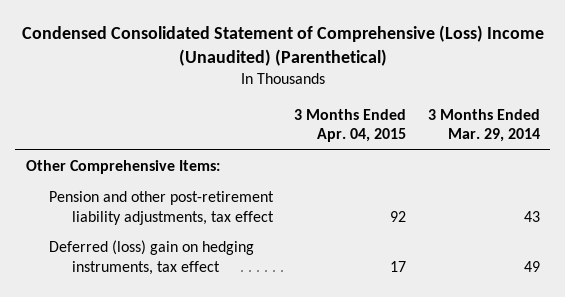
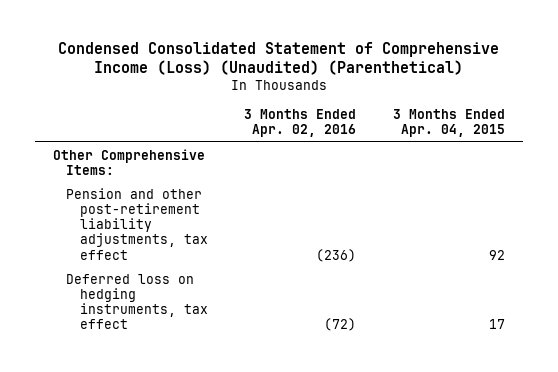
[21,25,544,67] Condensed Consolidated Statement of Comprehensive (Loss) Income (Unaudited) (Parenthetical) -> [58,41,500,76] Condensed Consolidated Statement of Comprehensive Income (Loss) (Unaudited) (Parenthetical)
[427,108,540,143] 3 Months Ended Mar. 29, 2014 -> none
none -> [244,109,357,138] 3 Months Ended Apr. 02, 2016
[48,240,254,275] Deferred (loss) gain on hedging instruments, tax effect -> [66,273,208,330] Deferred loss on hedging instruments, tax effect

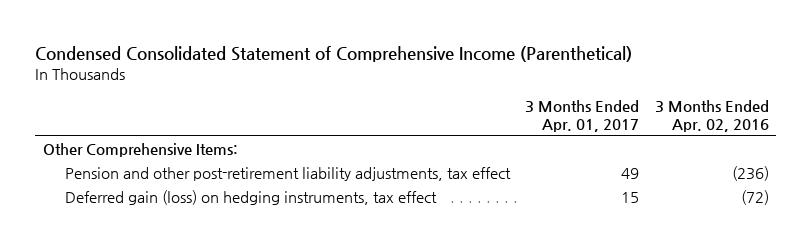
[58,41,500,76] Condensed Consolidated Statement of Comprehensive Income (Loss) (Unaudited) (Parenthetical) -> [35,45,633,62] Condensed Consolidated Statement of Comprehensive Income (Parenthetical)
[393,109,506,138] 3 Months Ended Apr. 04, 2015 -> none
none -> [525,99,640,133] 3 Months Ended Apr. 01, 2017
[66,273,208,330] Deferred loss on hedging instruments, tax effect -> [65,190,438,206] Deferred gain (loss) on hedging instruments, tax effect

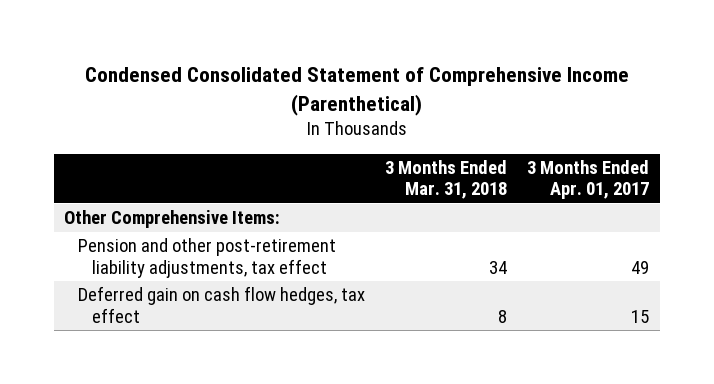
[654,99,769,133] 3 Months Ended Apr. 02, 2016 -> none
none -> [385,159,508,200] 3 Months Ended Mar. 31, 2018
[65,190,438,206] Deferred gain (loss) on hedging instruments, tax effect -> [78,286,366,323] Deferred gain on cash flow hedges, tax effect

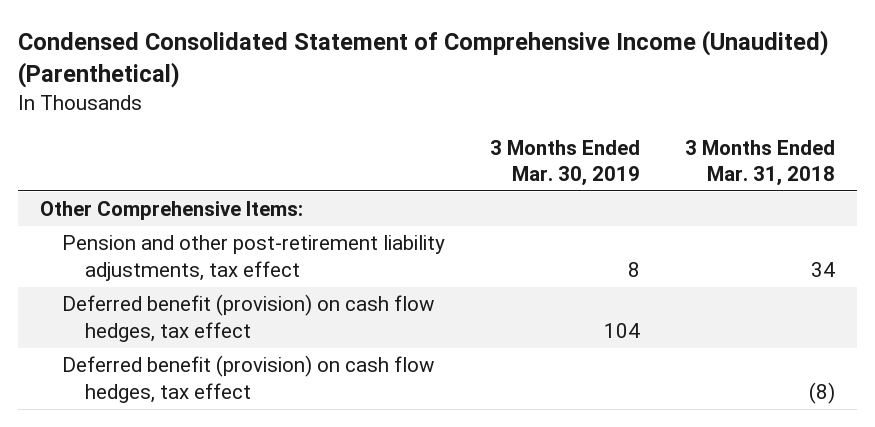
[84,67,629,116] Condensed Consolidated Statement of Comprehensive Income (Parenthetical) -> [17,29,829,88] Condensed Consolidated Statement of Comprehensive Income (Unaudited) (Parenthetical)
[527,159,650,200] 3 Months Ended Apr. 01, 2017 -> none
none -> [490,139,641,187] 3 Months Ended Mar. 30, 2019
none -> [62,294,435,342] Deferred benefit (provision) on cash flow hedges, tax effect
[78,286,366,323] Deferred gain on cash flow hedges, tax effect -> [62,355,435,403] Deferred benefit (provision) on cash flow hedges, tax effect
[498,309,508,323] 8 -> [808,381,835,404] (8)

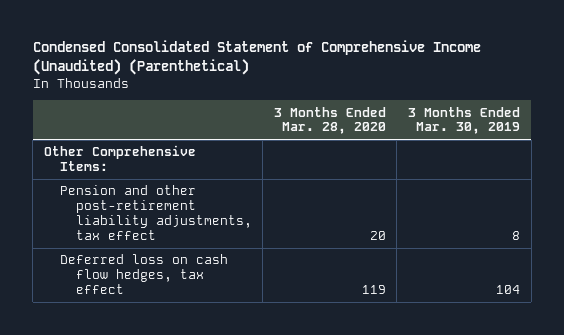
[684,139,835,187] 3 Months Ended Mar. 31, 2018 -> none
none -> [273,106,386,135] 3 Months Ended Mar. 28, 2020
[62,355,435,403] Deferred benefit (provision) on cash flow hedges, tax effect -> none
[62,294,435,342] Deferred benefit (provision) on cash flow hedges, tax effect -> [59,254,228,295] Deferred loss on cash flow hedges, tax effect

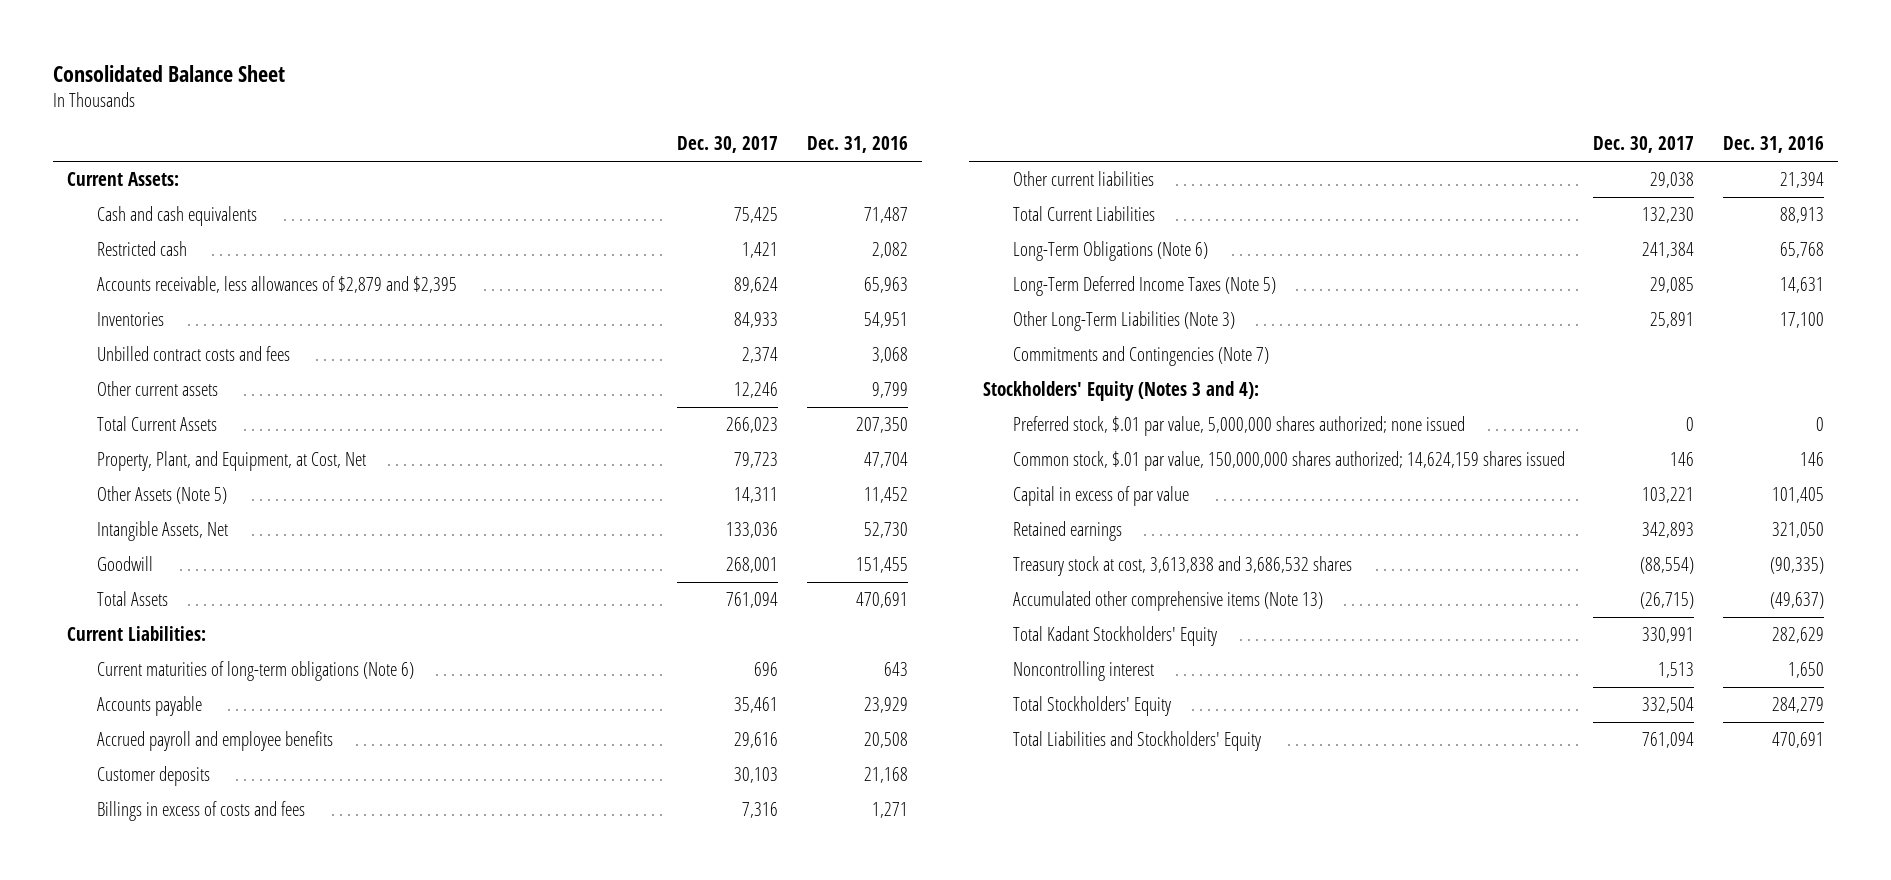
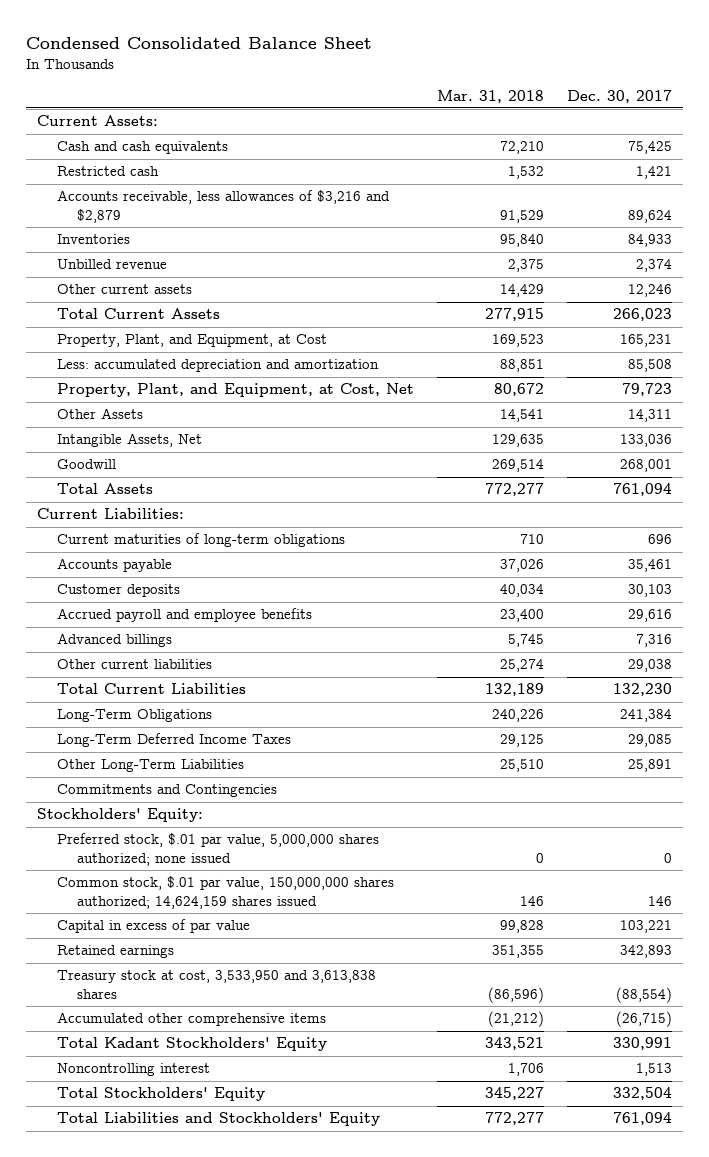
[52,64,285,82] Consolidated Balance Sheet -> [25,36,372,49] Condensed Consolidated Balance Sheet
[806,136,908,154] Dec. 31, 2016 -> none
none -> [436,89,544,103] Mar. 31, 2018
[96,276,457,294] Accounts receivable, less allowances of $2,879 and $2,395 -> [57,190,391,223] Accounts receivable, less allowances of $3,216 and $2,879
[96,346,290,362] Unbilled contract costs and fees -> [57,259,168,270] Unbilled revenue
none -> [57,334,328,348] Property, Plant, and Equipment, at Cost
none -> [57,359,380,373] Less: accumulated depreciation and amortization
[96,486,227,505] Other Assets (Note 5) -> [57,408,144,420] Other Assets
[96,661,414,682] Current maturities of long-term obligations (Note 6) -> [57,533,346,548] Current maturities of long-term obligations
[96,731,333,752] Accrued payroll and employee benefits -> [57,608,313,623] Accrued payroll and employee benefits
[96,801,305,822] Billings in excess of costs and fees -> [57,633,173,648] Advanced billings
[1012,241,1208,262] Long-Term Obligations (Note 6) -> [57,709,213,723] Long-Term Obligations
[1012,276,1276,297] Long-Term Deferred Income Taxes (Note 5) -> [57,733,292,748] Long-Term Deferred Income Taxes
[1012,311,1235,332] Other Long-Term Liabilities (Note 3) -> [57,759,245,773] Other Long-Term Liabilities
[1012,346,1269,367] Commitments and Contingencies (Note 7) -> [57,784,278,798] Commitments and Contingencies
[982,381,1259,402] Stockholders' Equity (Notes 3 and 4): -> [37,808,204,823] Stockholders' Equity:
[1012,556,1352,577] Treasury stock at cost, 3,613,838 and 3,686,532 shares -> [57,970,377,999] Treasury stock at cost, 3,533,950 and 3,613,838 shares
[1012,591,1323,612] Accumulated other comprehensive items (Note 13) -> [57,1012,327,1027] Accumulated other comprehensive items

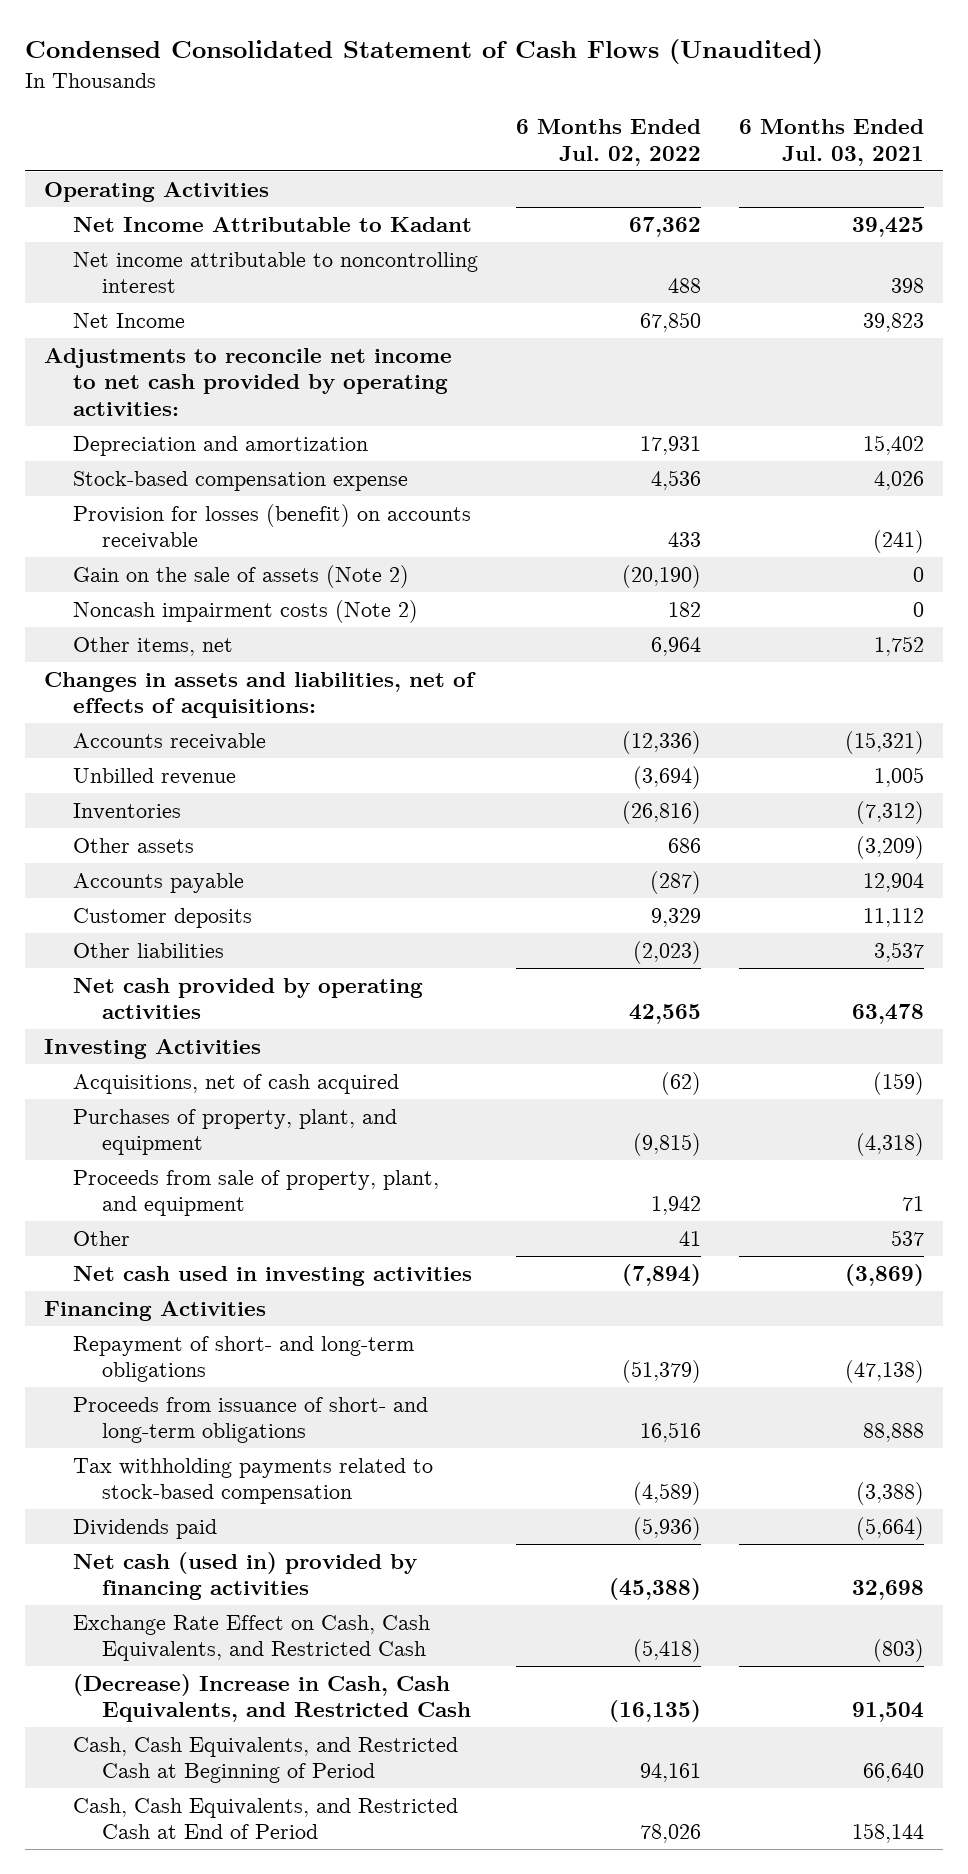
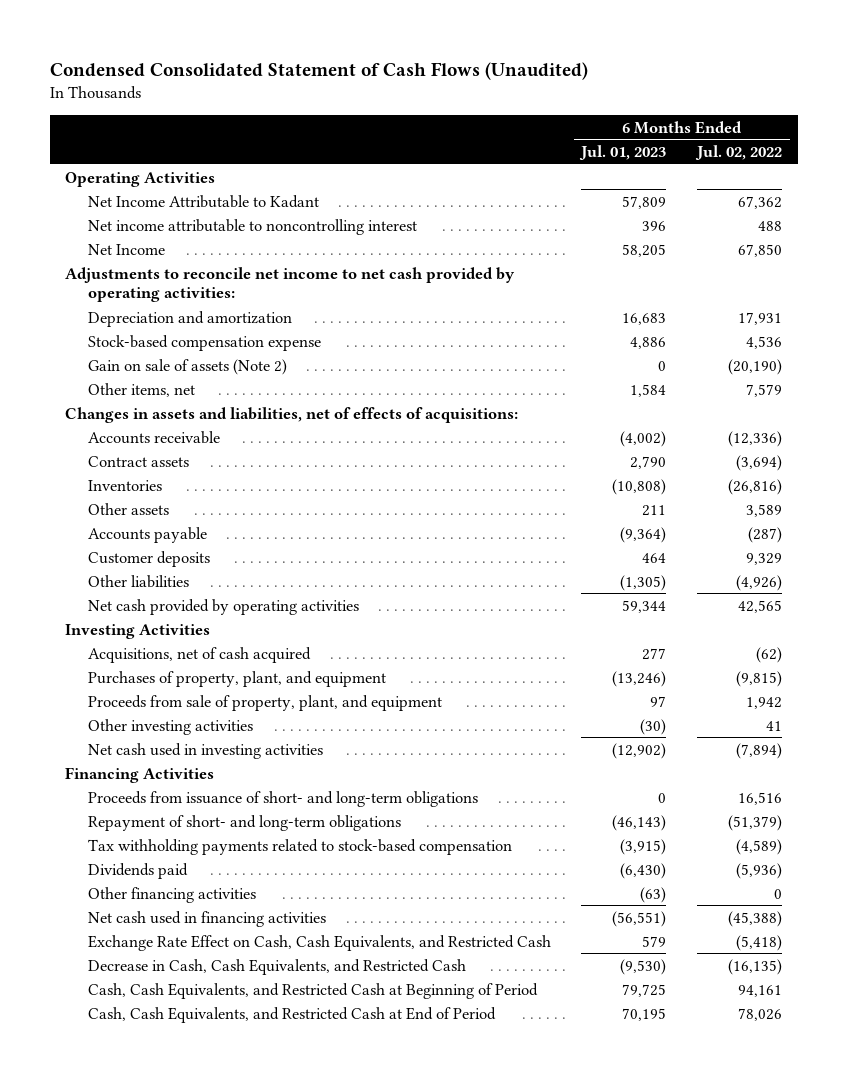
[739,119,925,166] 6 Months Ended Jul. 03, 2021 -> none
none -> [579,145,667,161] Jul. 01, 2023
[72,503,471,550] Provision for losses (benefit) on accounts receivable -> none
[72,599,418,623] Noncash impairment costs (Note 2) -> none
[72,564,409,588] Gain on the sale of assets (Note 2) -> [87,358,287,375] Gain on sale of assets (Note 2)
[651,636,702,656] 6,964 -> [746,383,783,397] 7,579
[72,767,236,785] Unbilled revenue -> [87,455,189,467] Contract assets
[668,837,702,853] 686 -> [746,503,783,517] 3,589
[633,940,702,964] (2,023) -> [736,574,783,591] (4,926)
[72,1230,130,1246] Other -> [87,718,253,735] Other investing activities
[72,1335,414,1383] Repayment of short- and long-term obligations -> [87,814,401,831] Repayment of short- and long-term obligations
none -> [87,886,256,903] Other financing activities
[72,1551,417,1601] Net cash (used in) provided by financing activities -> [87,910,326,927] Net cash used in financing activities
[72,1673,471,1723] (Decrease) Increase in Cash, Cash Equivalents, and Restricted Cash -> [87,958,466,975] Decrease in Cash, Cash Equivalents, and Restricted Cash

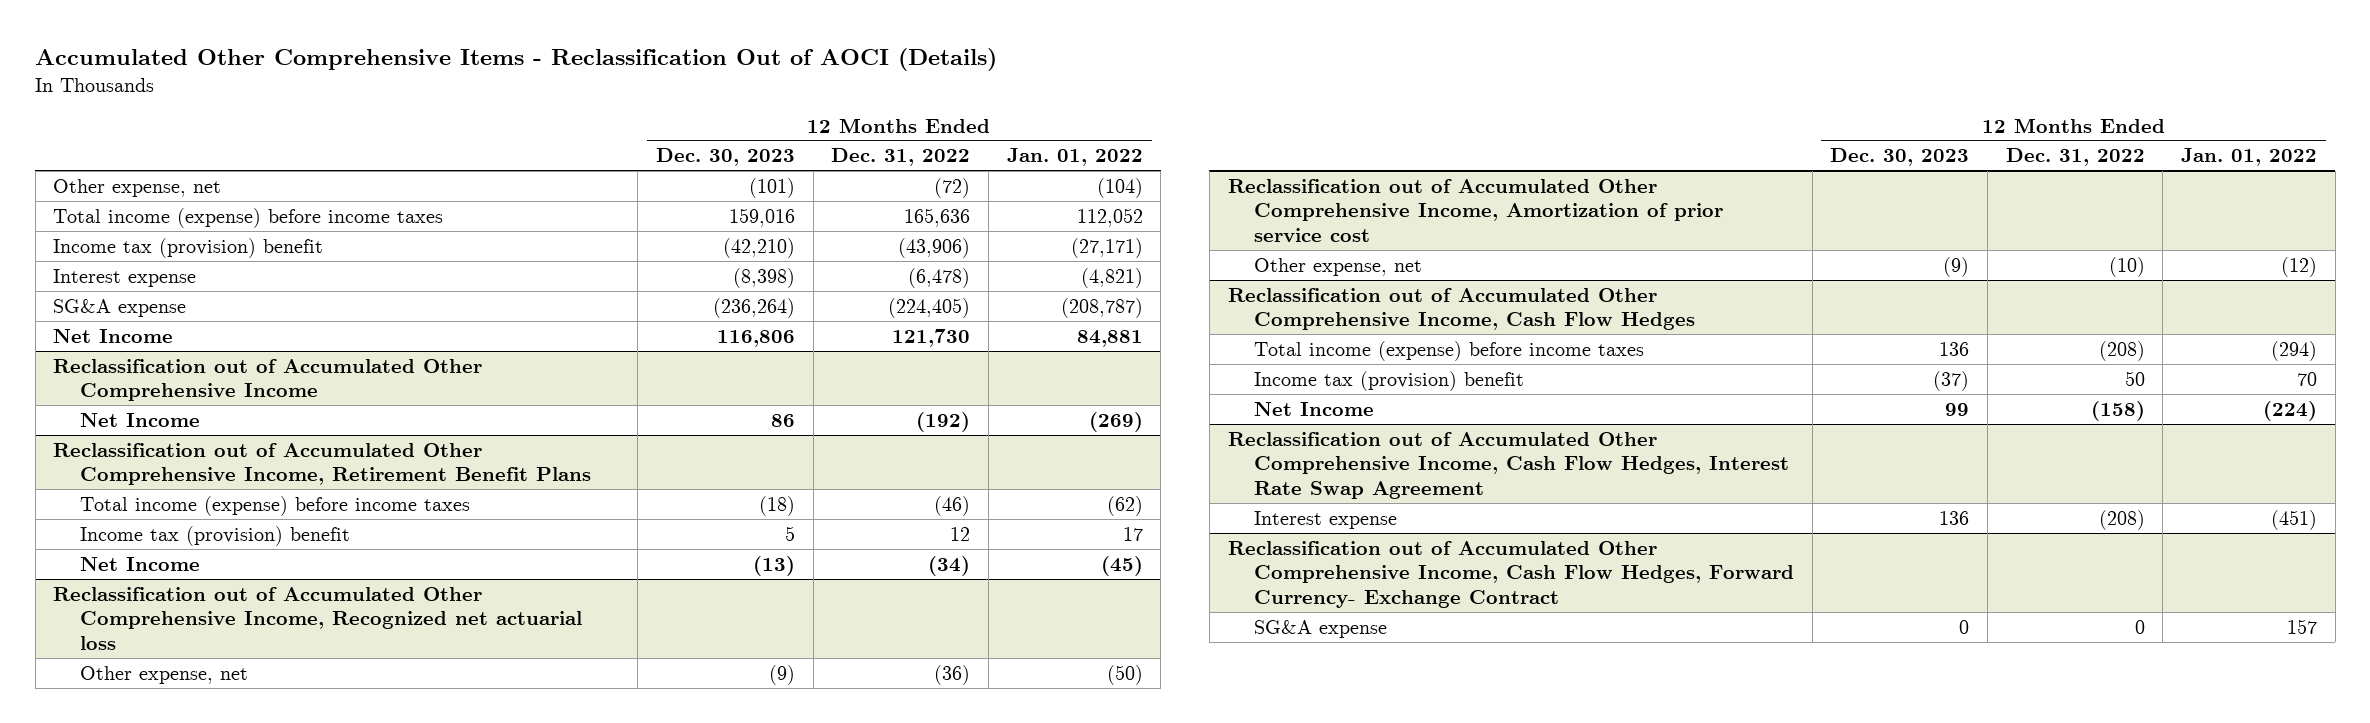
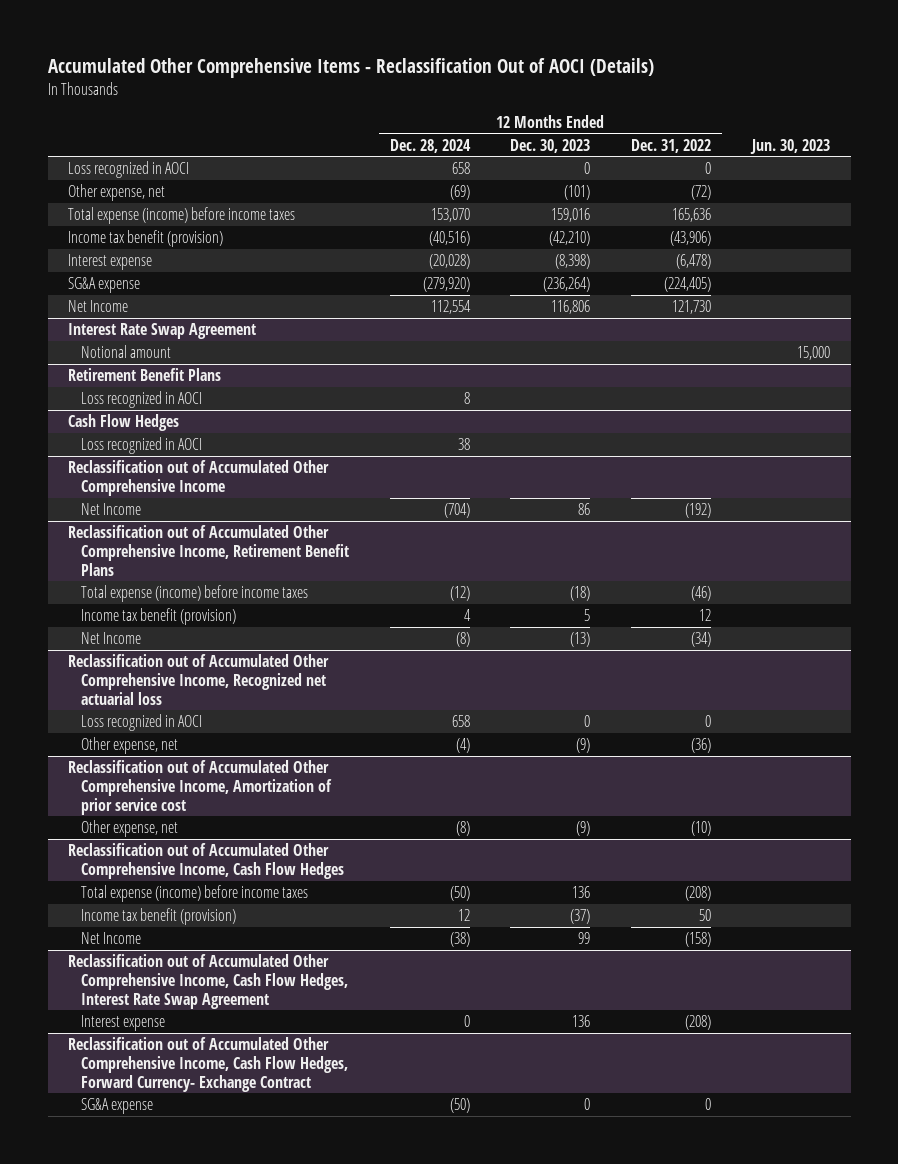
[1006,148,1143,167] Jan. 01, 2022 -> none
none -> [389,138,471,153] Dec. 28, 2024
none -> [750,138,831,154] Jun. 30, 2023
none -> [68,161,190,179] Loss recognized in AOCI
[53,207,444,228] Total income (expense) before income taxes -> [68,207,296,225] Total expense (income) before income taxes
[53,237,324,258] Income tax (provision) benefit -> [68,230,224,248] Income tax benefit (provision)
none -> [68,323,257,340] Interest Rate Swap Agreement
none -> [80,345,171,359] Notional amount
none -> [68,368,222,382] Retirement Benefit Plans
none -> [80,391,202,409] Loss recognized in AOCI
none -> [68,414,180,432] Cash Flow Hedges
none -> [80,437,202,455] Loss recognized in AOCI
[79,495,470,516] Total income (expense) before income taxes -> [80,585,308,603] Total expense (income) before income taxes
[79,525,350,546] Income tax (provision) benefit -> [80,608,236,626] Income tax benefit (provision)
none -> [80,714,202,732] Loss recognized in AOCI
[1253,340,1644,361] Total income (expense) before income taxes -> [80,885,308,903] Total expense (income) before income taxes
[1253,370,1524,391] Income tax (provision) benefit -> [80,908,236,926] Income tax benefit (provision)

